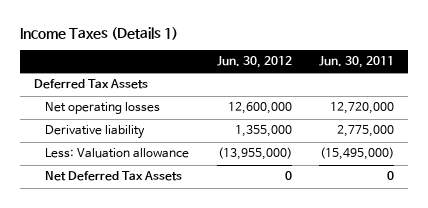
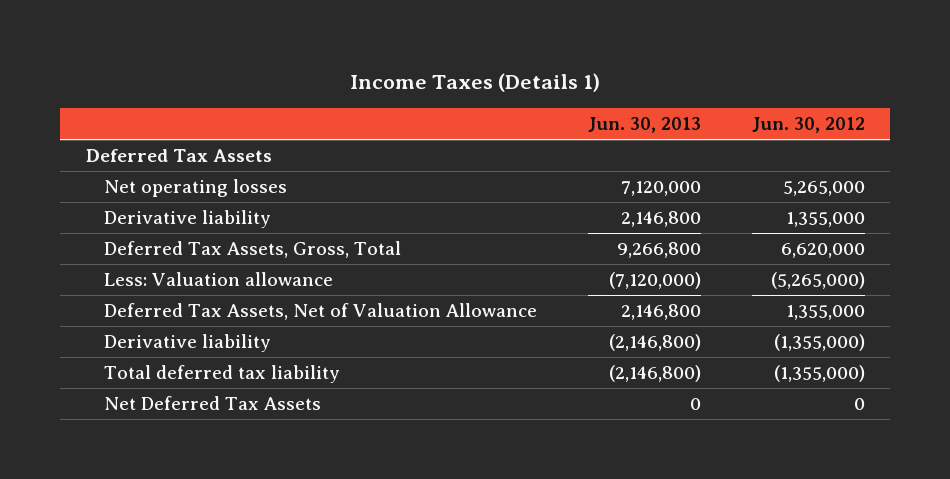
[319,56,395,69] Jun. 30, 2011 -> none
none -> [587,117,701,134] Jun. 30, 2013
[227,102,292,115] 12,600,000 -> [782,180,865,196] 5,265,000
none -> [103,240,401,258] Deferred Tax Assets, Gross, Total
[217,147,292,161] (13,955,000) -> [770,271,865,289] (5,265,000)
none -> [103,302,537,320] Deferred Tax Assets, Net of Valuation Allowance
none -> [103,333,271,352] Derivative liability
none -> [103,364,340,383] Total deferred tax liability

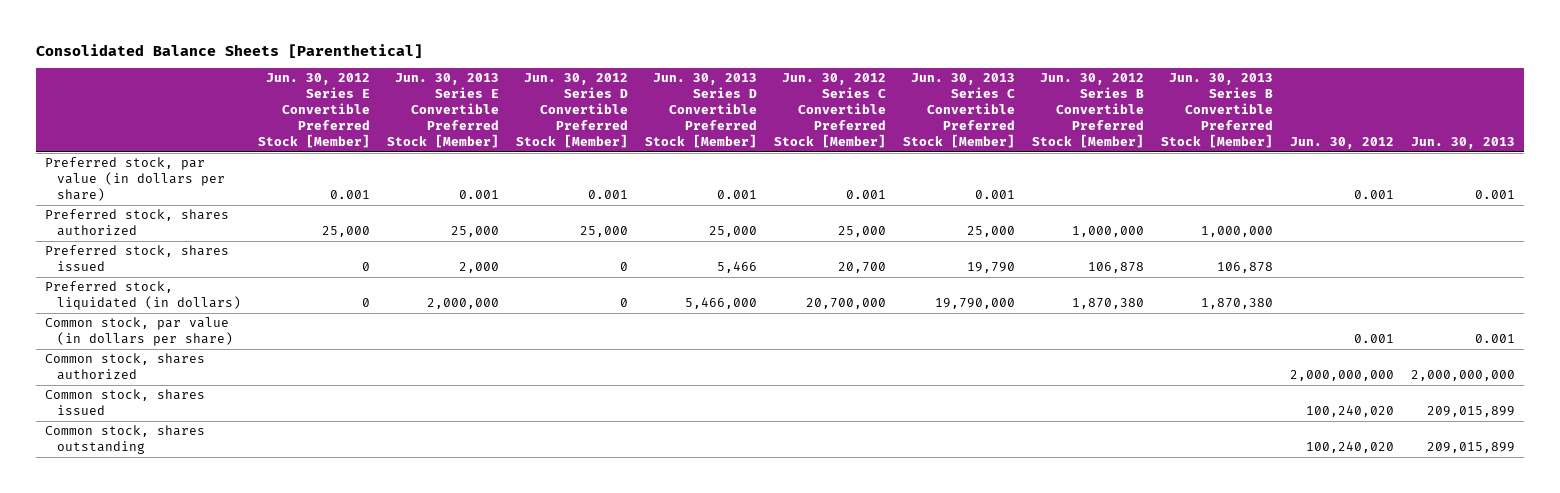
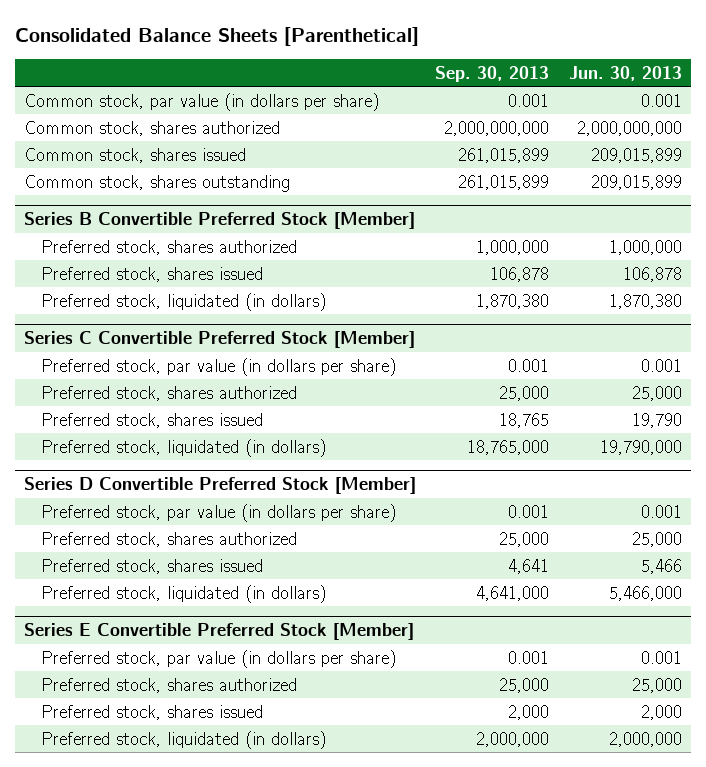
[258,73,371,149] Jun. 30, 2012 Series E Convertible Preferred Stock [Member] -> none
[387,73,500,149] Jun. 30, 2013 Series E Convertible Preferred Stock [Member] -> none
[516,73,629,149] Jun. 30, 2012 Series D Convertible Preferred Stock [Member] -> none
[645,73,758,149] Jun. 30, 2013 Series D Convertible Preferred Stock [Member] -> none
[774,73,887,149] Jun. 30, 2012 Series C Convertible Preferred Stock [Member] -> none
[903,73,1016,149] Jun. 30, 2013 Series C Convertible Preferred Stock [Member] -> none
[1032,73,1145,149] Jun. 30, 2012 Series B Convertible Preferred Stock [Member] -> none
[1161,73,1274,149] Jun. 30, 2013 Series B Convertible Preferred Stock [Member] -> none
[1290,137,1395,150] Jun. 30, 2012 -> none
none -> [435,65,550,82] Sep. 30, 2013
[44,157,226,202] Preferred stock, par value (in dollars per share) -> none
[44,209,229,237] Preferred stock, shares authorized -> none
[44,245,229,272] Preferred stock, shares issued -> none
[44,281,242,311] Preferred stock, liquidated (in dollars) -> none
none -> [24,211,416,229] Series B Convertible Preferred Stock [Member]
none -> [41,239,298,255] Preferred stock, shares authorized
none -> [41,266,264,282] Preferred stock, shares issued
none -> [41,292,327,311] Preferred stock, liquidated (in dollars)
none -> [24,330,416,348] Series C Convertible Preferred Stock [Member]
none -> [41,357,397,376] Preferred stock, par value (in dollars per share)
none -> [41,385,298,401] Preferred stock, shares authorized
none -> [41,412,264,428] Preferred stock, shares issued
none -> [41,438,327,457] Preferred stock, liquidated (in dollars)
none -> [24,476,417,494] Series D Convertible Preferred Stock [Member]
none -> [41,503,397,522] Preferred stock, par value (in dollars per share)
none -> [41,531,298,547] Preferred stock, shares authorized
none -> [41,558,264,574] Preferred stock, shares issued
none -> [41,584,327,603] Preferred stock, liquidated (in dollars)
none -> [24,622,415,640] Series E Convertible Preferred Stock [Member]
none -> [41,649,397,668] Preferred stock, par value (in dollars per share)
none -> [41,677,298,693] Preferred stock, shares authorized
none -> [41,704,264,720] Preferred stock, shares issued
none -> [41,730,327,749] Preferred stock, liquidated (in dollars)

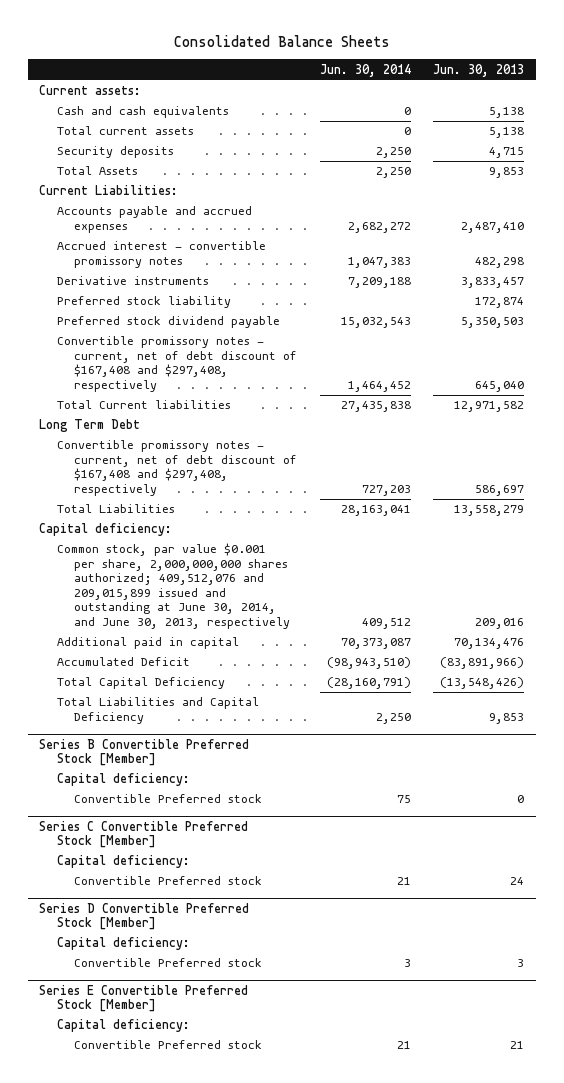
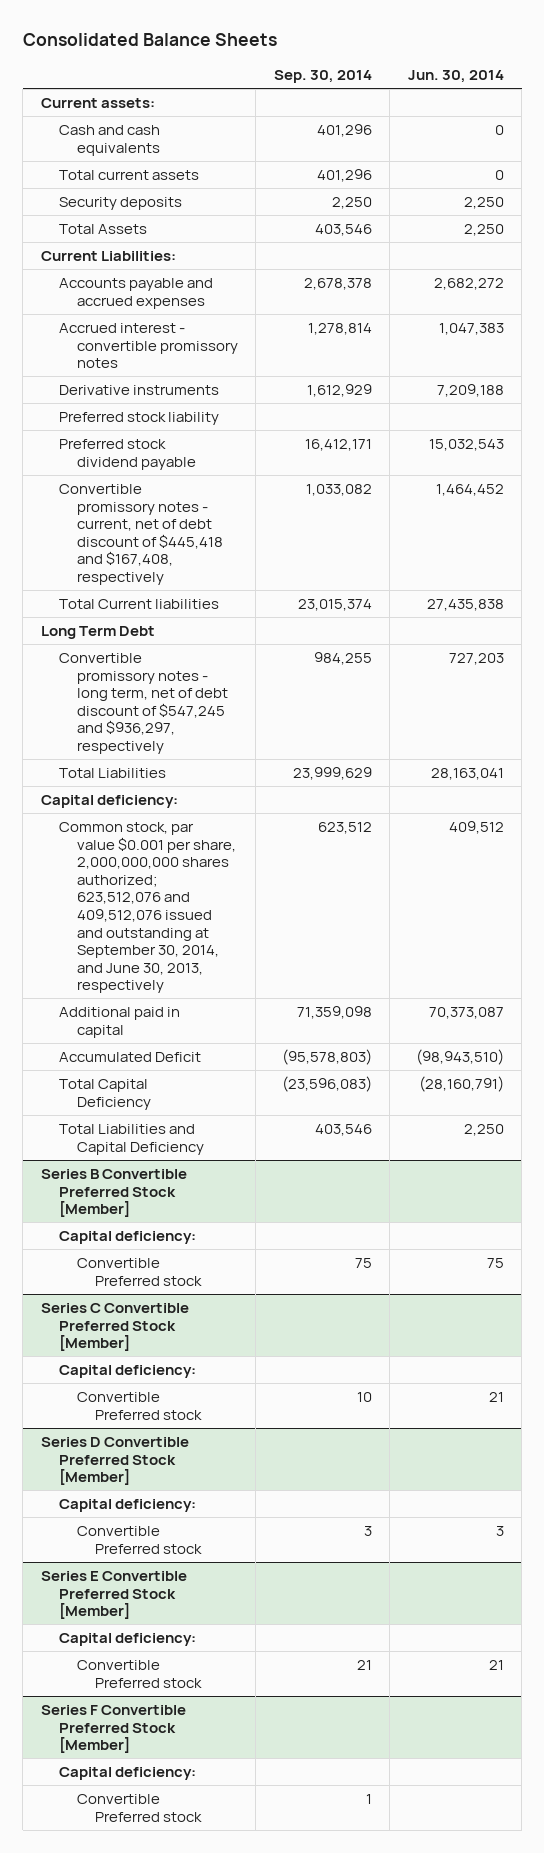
[433,63,525,77] Jun. 30, 2013 -> none
none -> [273,70,372,84] Sep. 30, 2014
[56,336,298,392] Convertible promissory notes - current, net of debt discount of $167,408 and $297,408, respectively -> [58,484,223,585] Convertible promissory notes - current, net of debt discount of $445,418 and $167,408, respectively
[56,440,298,496] Convertible promissory notes - current, net of debt discount of $167,408 and $297,408, respectively -> [58,653,228,754] Convertible promissory notes - long term, net of debt discount of $547,245 and $936,297, respectively
[56,543,291,629] Common stock, par value $0.001 per share, 2,000,000,000 shares authorized; 409,512,076 and 209,015,899 issued and outstanding at June 30, 2014, and June 30, 2013, respectively -> [58,822,236,994] Common stock, par value $0.001 per share, 2,000,000,000 shares authorized; 623,512,076 and 409,512,076 issued and outstanding at September 30, 2014, and June 30, 2013, respectively
none -> [40,1705,186,1754] Series F Convertible Preferred Stock [Member]
none -> [58,1767,196,1781] Capital deficiency:
none -> [76,1794,202,1822] Convertible Preferred stock

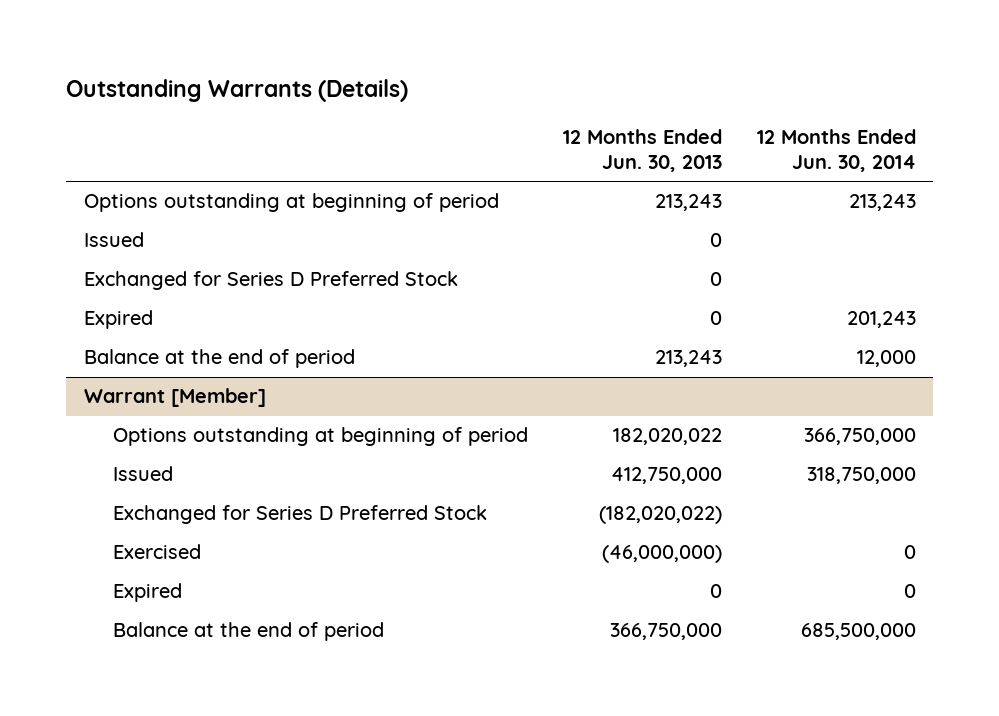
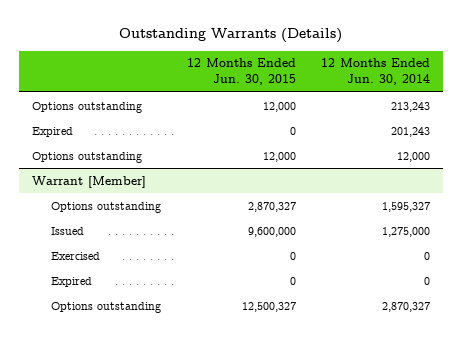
[562,128,722,173] 12 Months Ended Jun. 30, 2013 -> none
none -> [186,58,296,86] 12 Months Ended Jun. 30, 2015
[83,232,144,248] Issued -> none
[83,271,458,291] Exchanged for Series D Preferred Stock -> none
[83,193,499,213] Options outstanding at beginning of period -> [32,101,143,113] Options outstanding
[83,349,355,369] Balance at the end of period -> [32,151,143,163] Options outstanding
[112,505,487,525] Exchanged for Series D Preferred Stock -> none
[112,427,528,447] Options outstanding at beginning of period -> [51,201,162,213] Options outstanding
[803,428,916,446] 366,750,000 -> [381,201,430,212] 1,595,327
[806,467,916,485] 318,750,000 -> [381,226,430,237] 1,275,000
[112,622,384,642] Balance at the end of period -> none
none -> [51,301,162,313] Options outstanding

